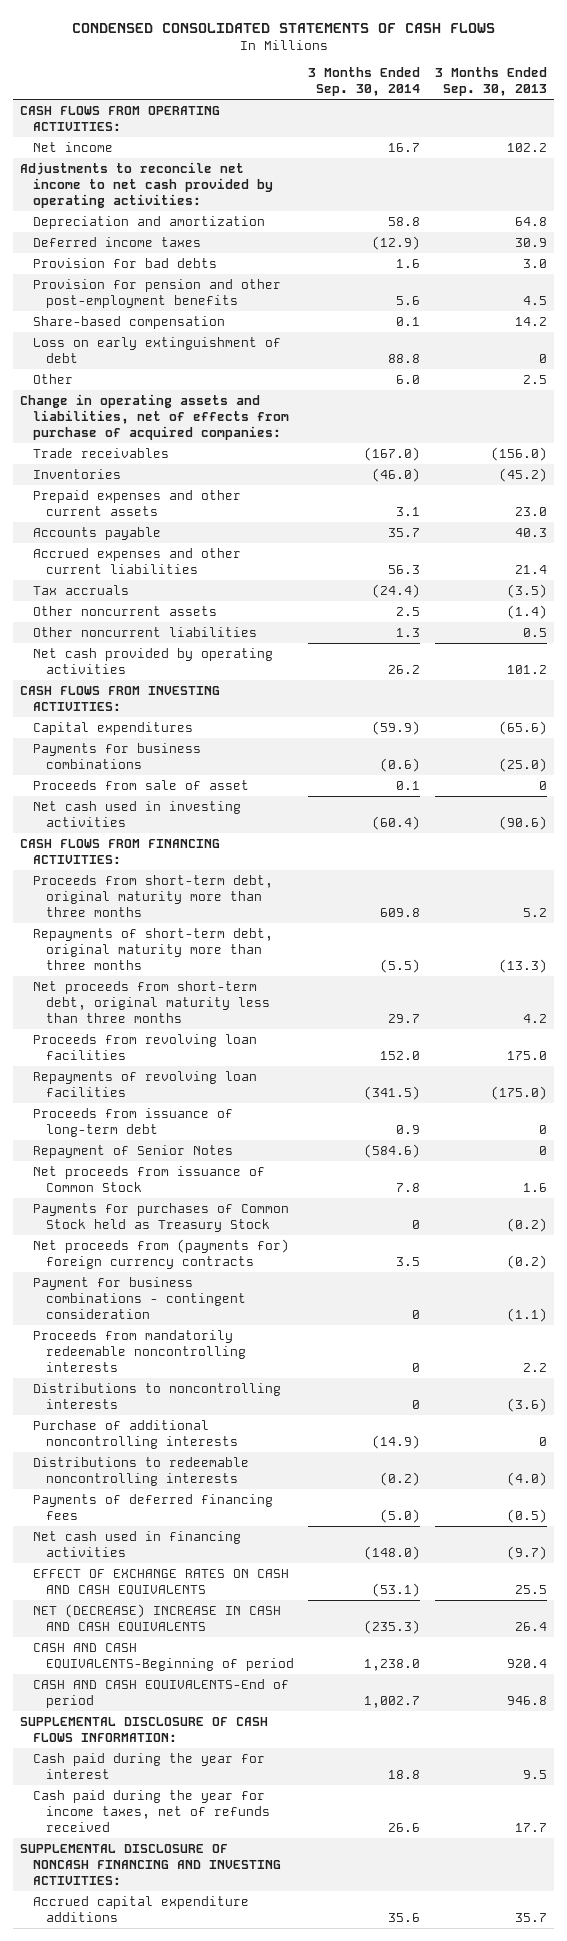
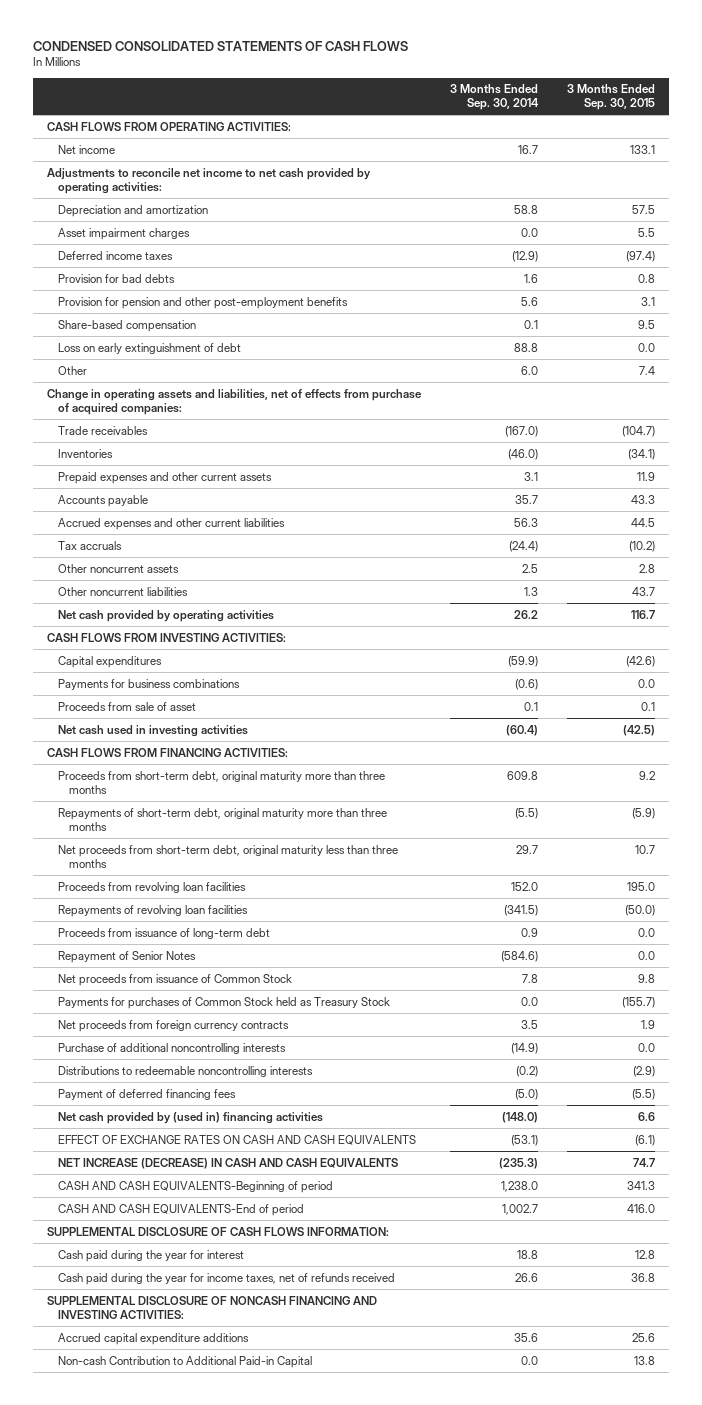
[434,67,547,97] 3 Months Ended Sep. 30, 2013 -> none
none -> [566,84,655,111] 3 Months Ended Sep. 30, 2015
none -> [58,227,191,240] Asset impairment charges
[32,1276,246,1320] Payment for business combinations - contingent consideration -> none
[32,1329,246,1373] Proceeds from mandatorily redeemable noncontrolling interests -> none
[32,1382,281,1409] Distributions to noncontrolling interests -> none
[412,1219,421,1229] 0 -> [521,996,539,1006] 0.0
[32,1238,289,1269] Net proceeds from (payments for) foreign currency contracts -> [58,1019,290,1032] Net proceeds from foreign currency contracts
[32,1493,273,1520] Payments of deferred financing fees -> [58,1088,237,1100] Payment of deferred financing fees
[32,1530,241,1557] Net cash used in financing activities -> [58,1111,324,1124] Net cash provided by (used in) financing activities
[32,1603,281,1632] NET (DECREASE) INCREASE IN CASH AND CASH EQUIVALENTS -> [58,1157,399,1169] NET INCREASE (DECREASE) IN CASH AND CASH EQUIVALENTS
none -> [58,1355,313,1368] Non-cash Contribution to Additional Paid-in Capital

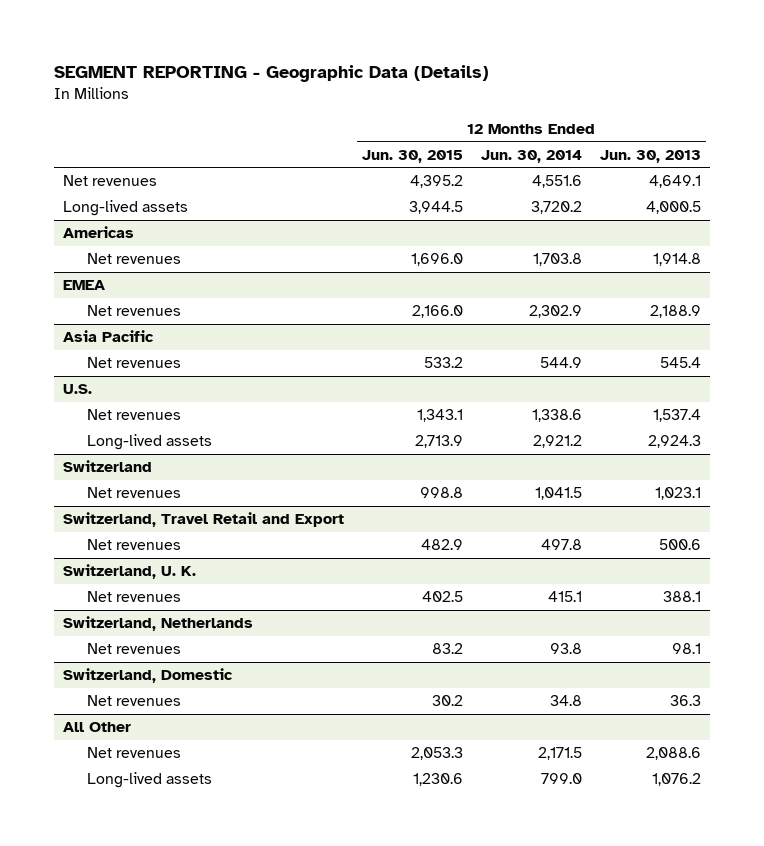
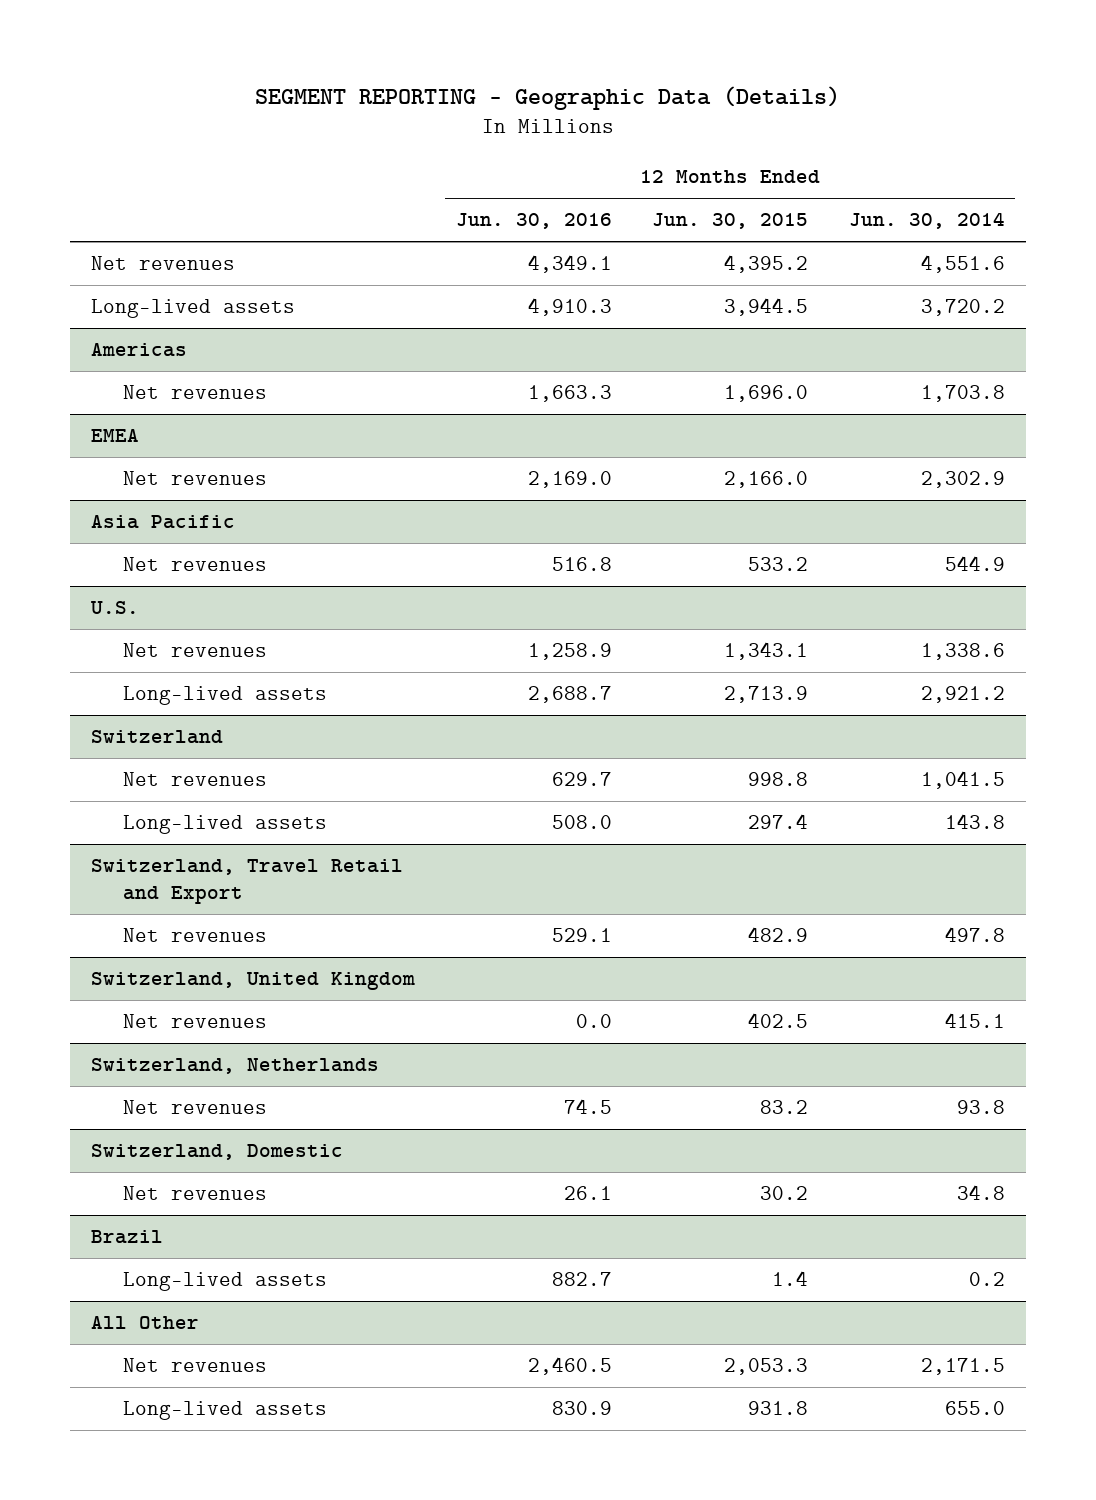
[600,149,702,163] Jun. 30, 2013 -> none
none -> [455,213,612,230] Jun. 30, 2016
none -> [123,815,328,835] Long-lived assets
[62,564,196,580] Switzerland, U. K. -> none
none -> [90,972,415,991] Switzerland, United Kingdom
none -> [90,1230,163,1245] Brazil
none -> [123,1272,328,1292] Long-lived assets
[412,773,463,787] 1,230.6 -> [748,1401,809,1416] 931.8
[540,773,582,785] 799.0 -> [945,1401,1006,1416] 655.0

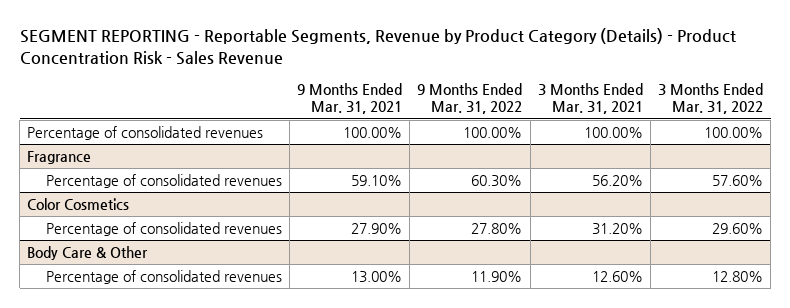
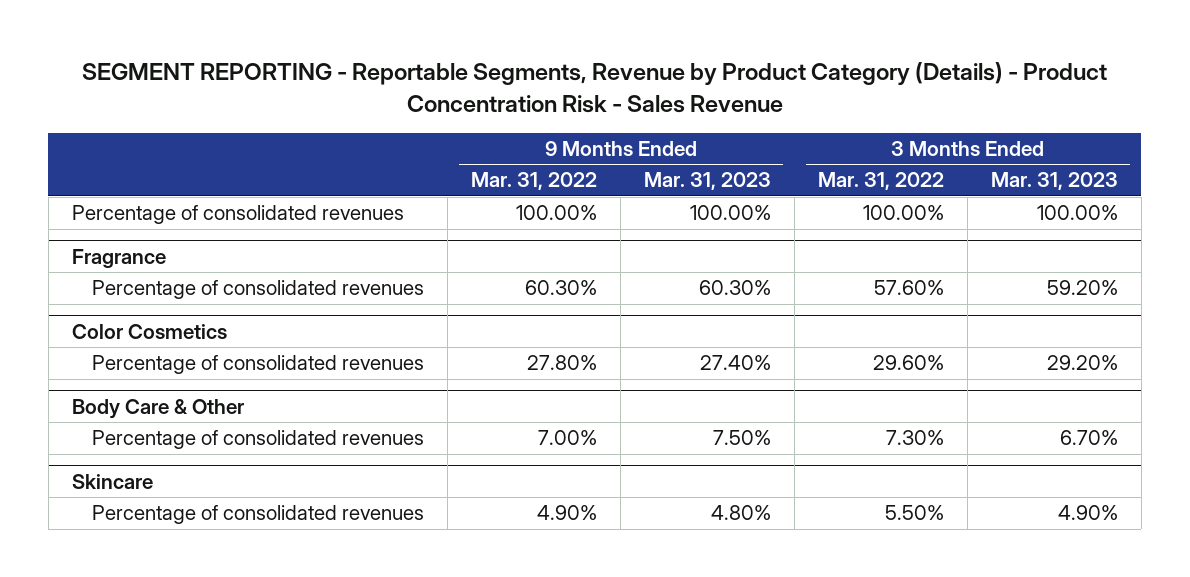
[297,82,403,115] 9 Months Ended Mar. 31, 2021 -> none
[537,82,643,115] 3 Months Ended Mar. 31, 2021 -> none
none -> [643,172,771,191] Mar. 31, 2023
none -> [990,172,1118,191] Mar. 31, 2023
[471,270,523,282] 11.90% -> [538,430,598,446] 7.00%
[711,270,763,282] 12.80% -> [885,430,944,446] 7.30%
none -> [71,474,153,490] Skincare
none -> [92,505,425,525] Percentage of consolidated revenues

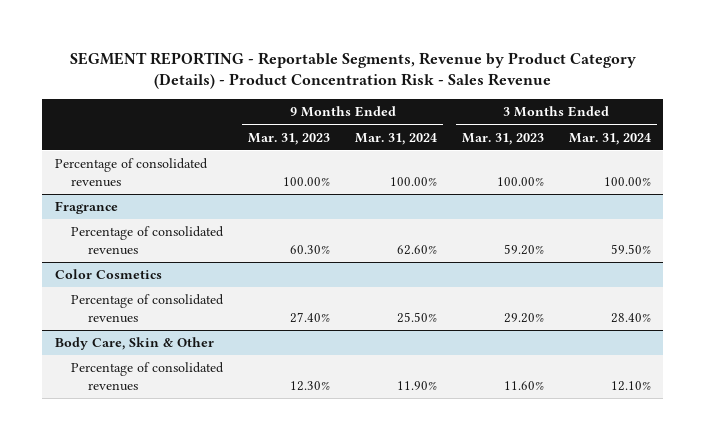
[471,172,598,191] Mar. 31, 2022 -> none
[817,172,944,191] Mar. 31, 2022 -> none
none -> [355,132,438,145] Mar. 31, 2024
none -> [568,132,651,145] Mar. 31, 2024
[71,474,153,490] Skincare -> none
[92,505,425,525] Percentage of consolidated revenues -> none
[71,399,244,420] Body Care & Other -> [54,337,214,351] Body Care, Skin & Other
[712,430,771,446] 7.50% -> [290,380,331,391] 12.30%
[1059,430,1118,446] 6.70% -> [503,380,544,390] 11.60%

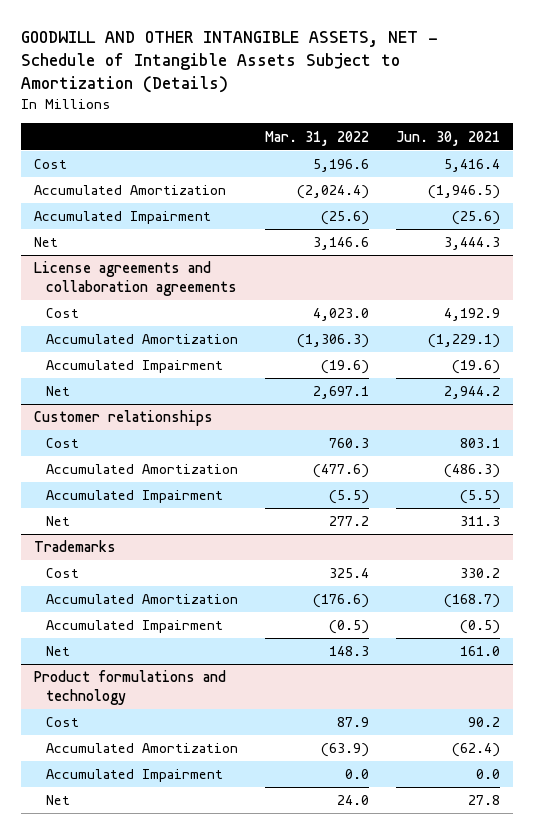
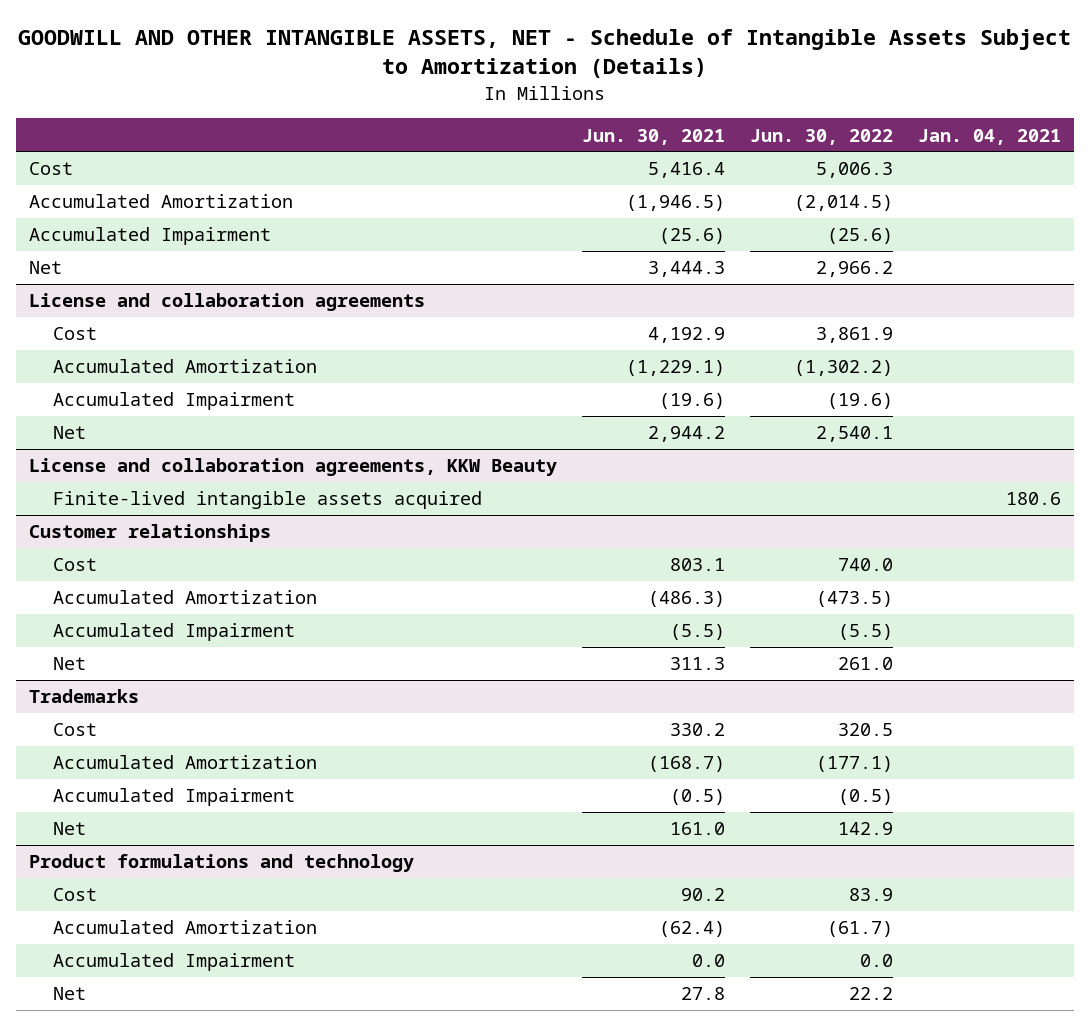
[264,130,369,146] Mar. 31, 2022 -> none
none -> [749,128,893,145] Jun. 30, 2022
none -> [917,128,1061,145] Jan. 04, 2021
[34,261,237,296] License agreements and collaboration agreements -> [28,293,425,312] License and collaboration agreements
none -> [28,458,557,477] License and collaboration agreements, KKW Beauty
none -> [52,491,482,510] Finite-lived intangible assets acquired

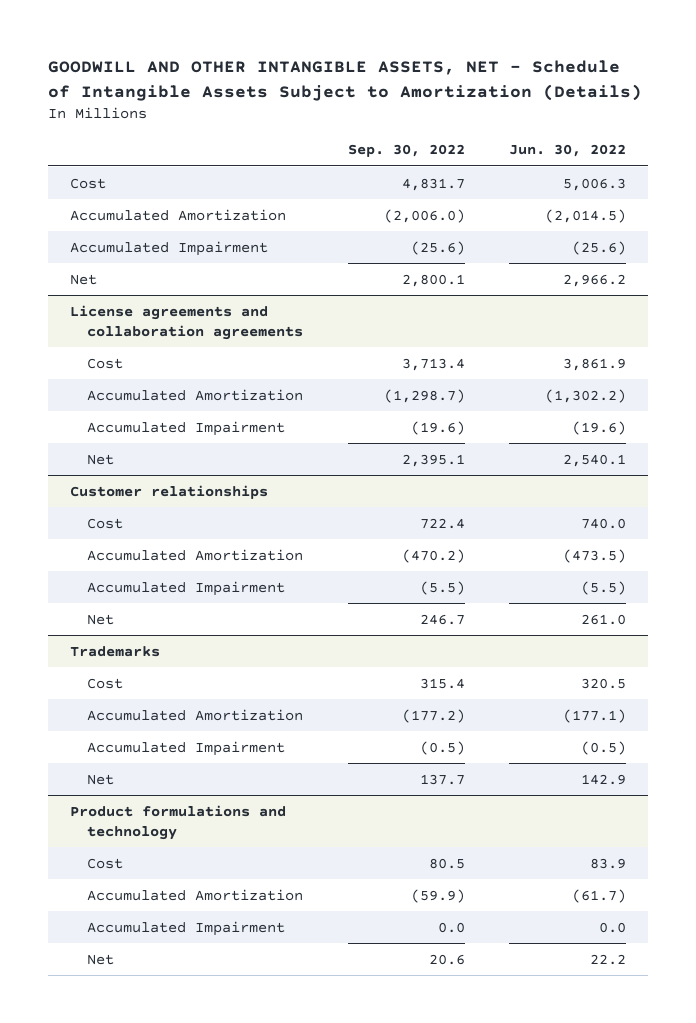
[581,128,725,145] Jun. 30, 2021 -> none
[917,128,1061,145] Jan. 04, 2021 -> none
none -> [347,144,465,158] Sep. 30, 2022
[28,293,425,312] License and collaboration agreements -> [70,304,304,340] License agreements and collaboration agreements
[28,458,557,477] License and collaboration agreements, KKW Beauty -> none
[52,491,482,510] Finite-lived intangible assets acquired -> none

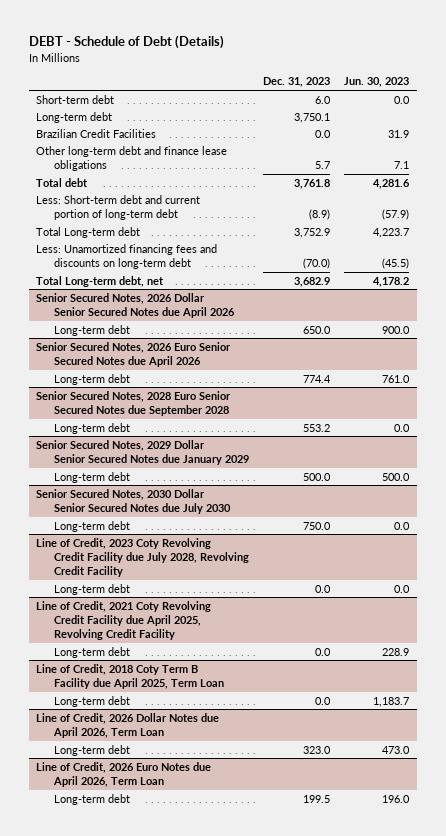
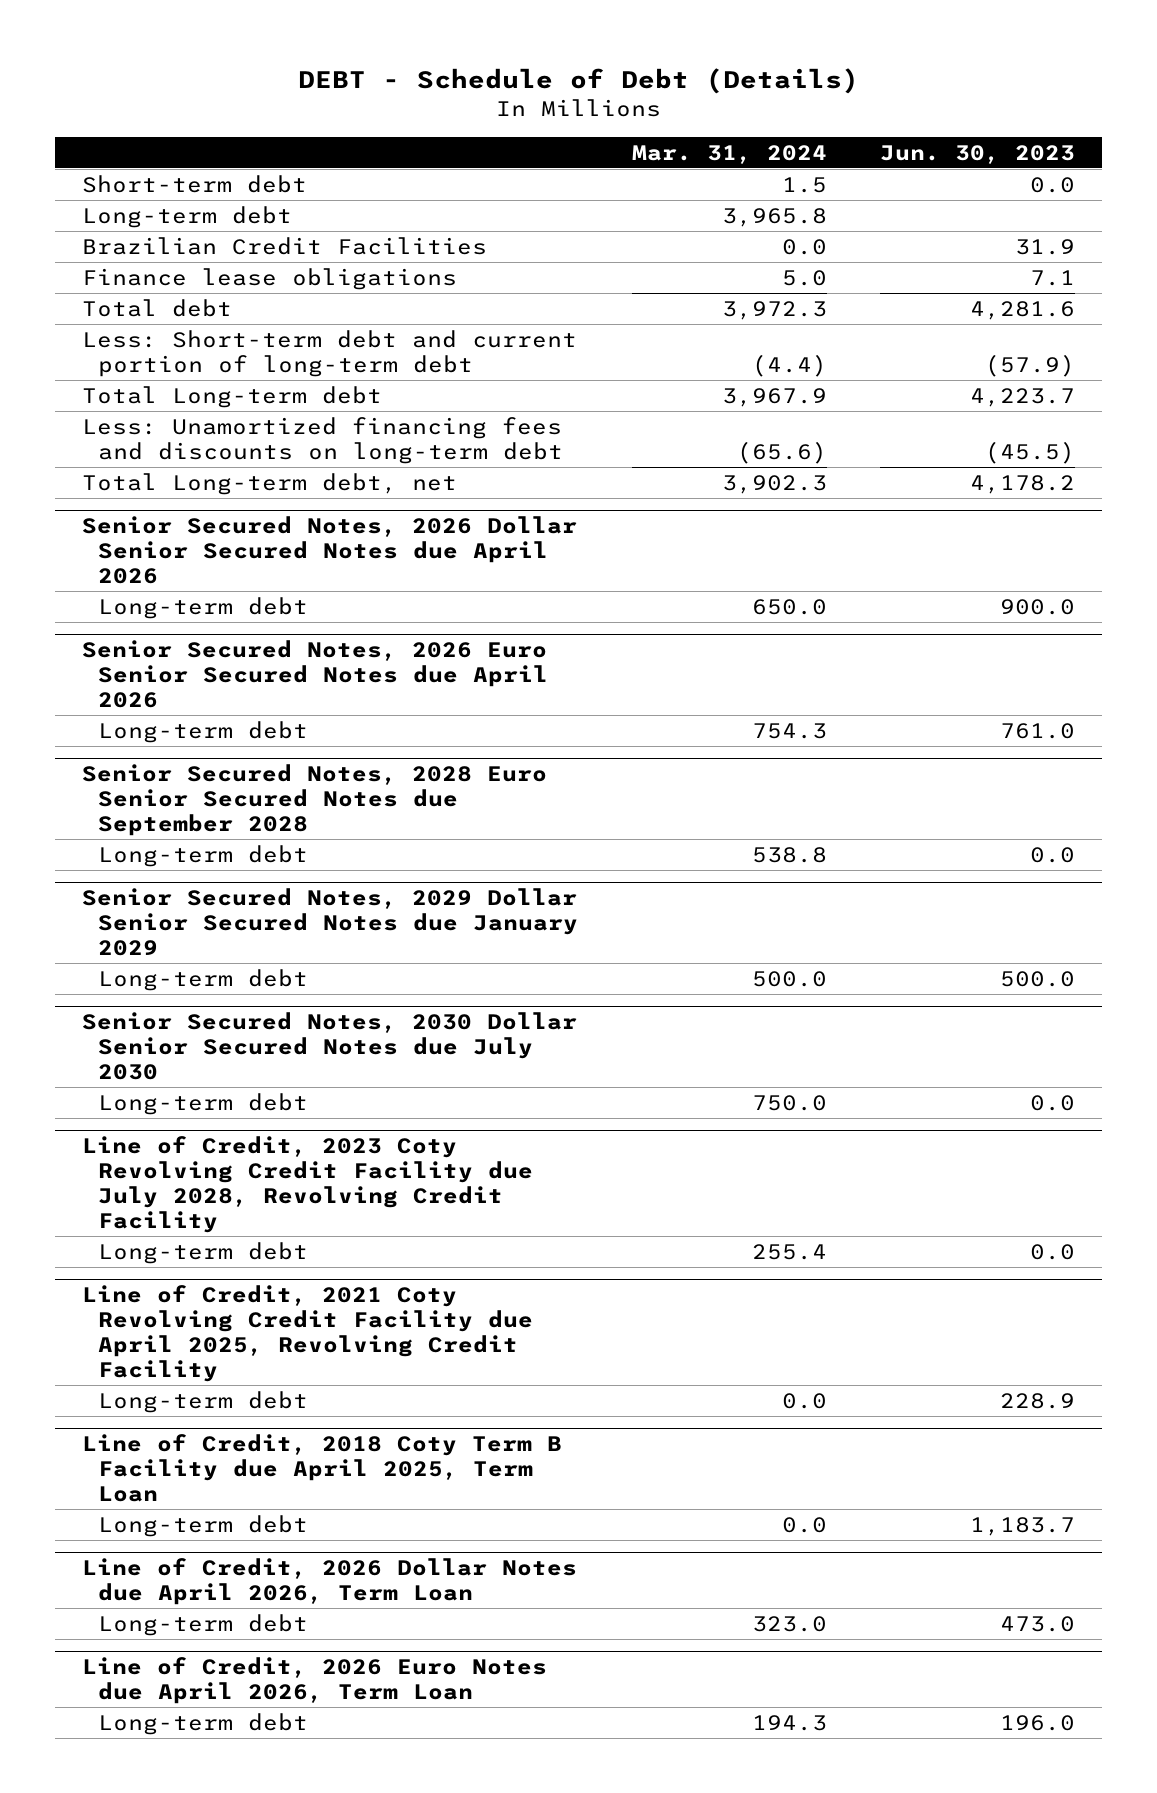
[263,77,331,88] Dec. 31, 2023 -> none
none -> [631,144,827,164] Mar. 31, 2024
[36,145,228,171] Other long-term debt and finance lease obligations -> none
none -> [81,267,457,290] Finance lease obligations

